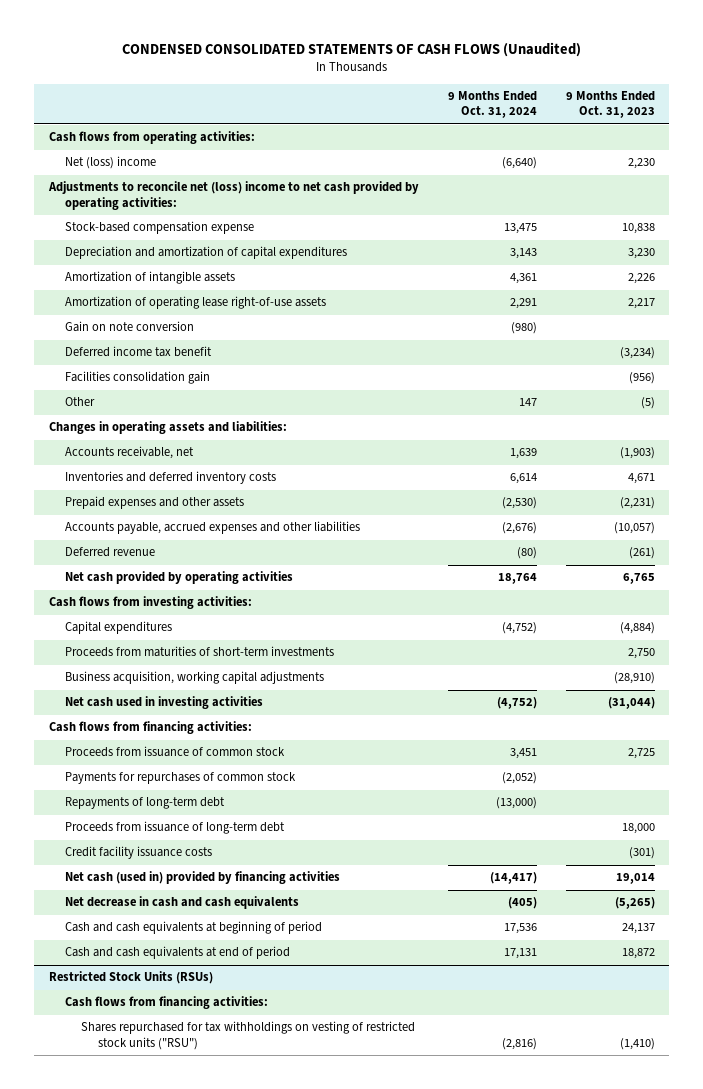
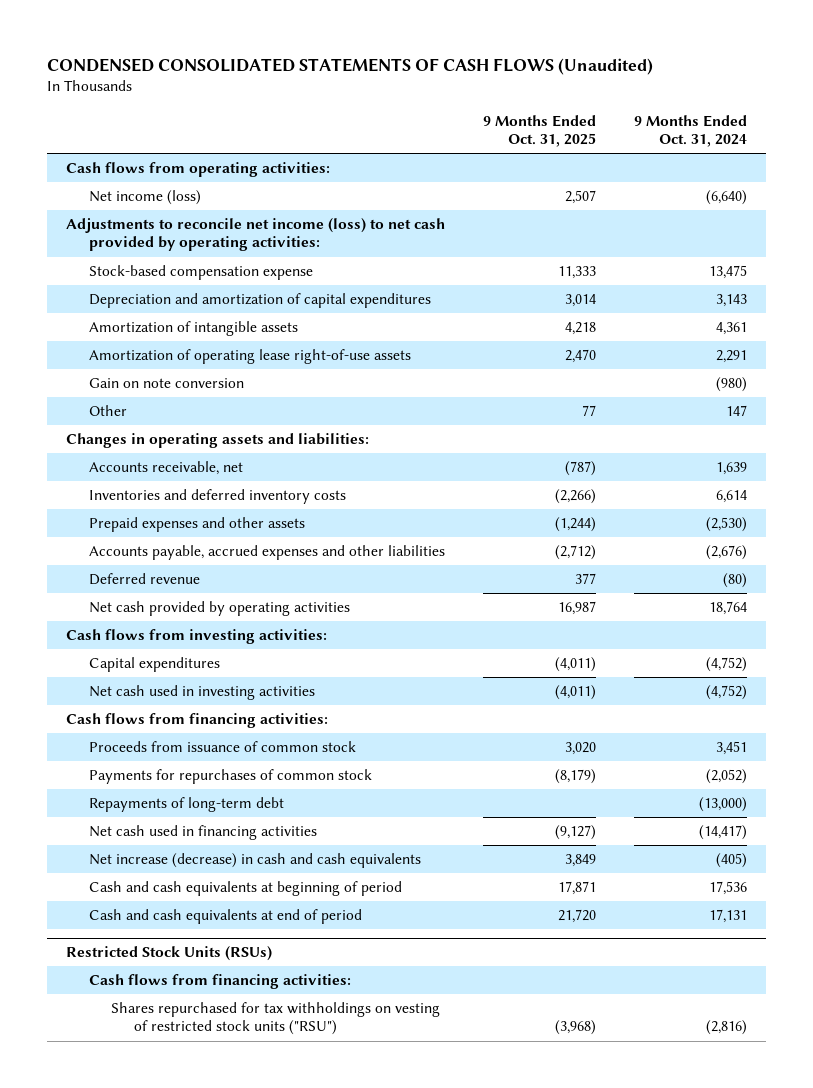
[565,90,655,119] 9 Months Ended Oct. 31, 2023 -> none
none -> [483,114,597,148] 9 Months Ended Oct. 31, 2025
[65,156,157,170] Net (loss) income -> [88,190,201,206] Net income (loss)
[47,181,419,210] Adjustments to reconcile net (loss) income to net cash provided by operating activities: -> [66,218,446,252] Adjustments to reconcile net income (loss) to net cash provided by operating activities:
[65,346,213,358] Deferred income tax benefit -> none
[65,371,211,385] Facilities consolidation gain -> none
[65,646,335,658] Proceeds from maturities of short-term investments -> none
[65,671,325,685] Business acquisition, working capital adjustments -> none
[65,821,286,835] Proceeds from issuance of long-term debt -> none
[65,846,213,860] Credit facility issuance costs -> none
[65,871,341,885] Net cash (used in) provided by financing activities -> [88,825,317,841] Net cash used in financing activities
[65,896,300,910] Net decrease in cash and cash equivalents -> [88,853,421,869] Net increase (decrease) in cash and cash equivalents

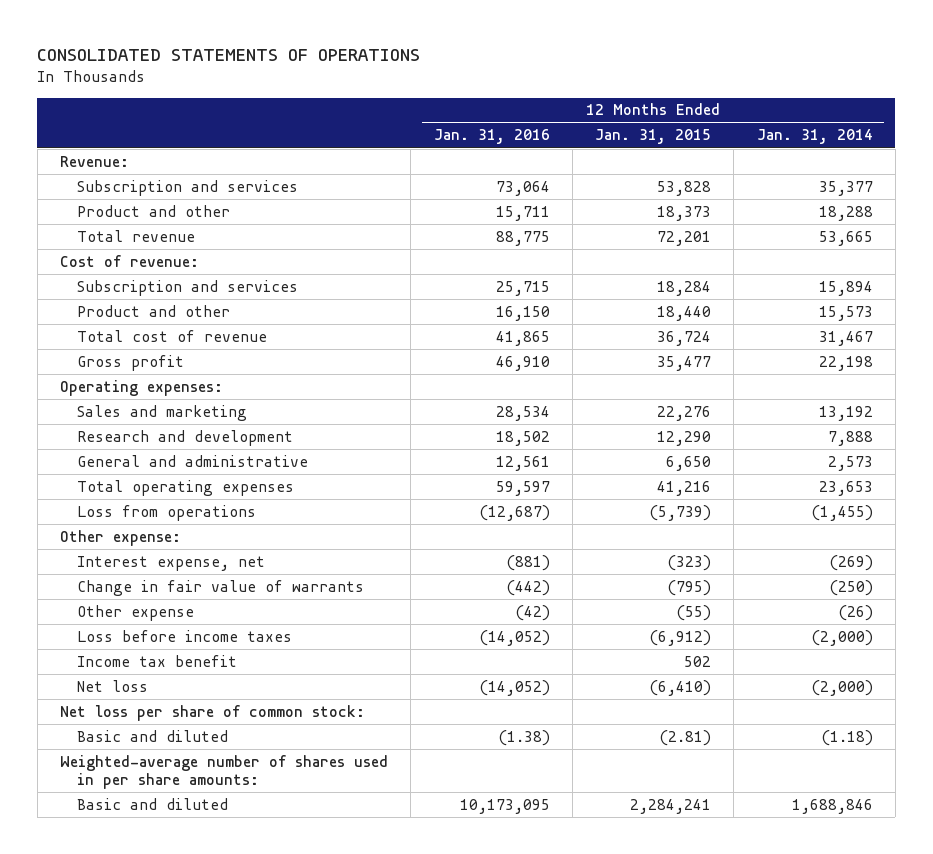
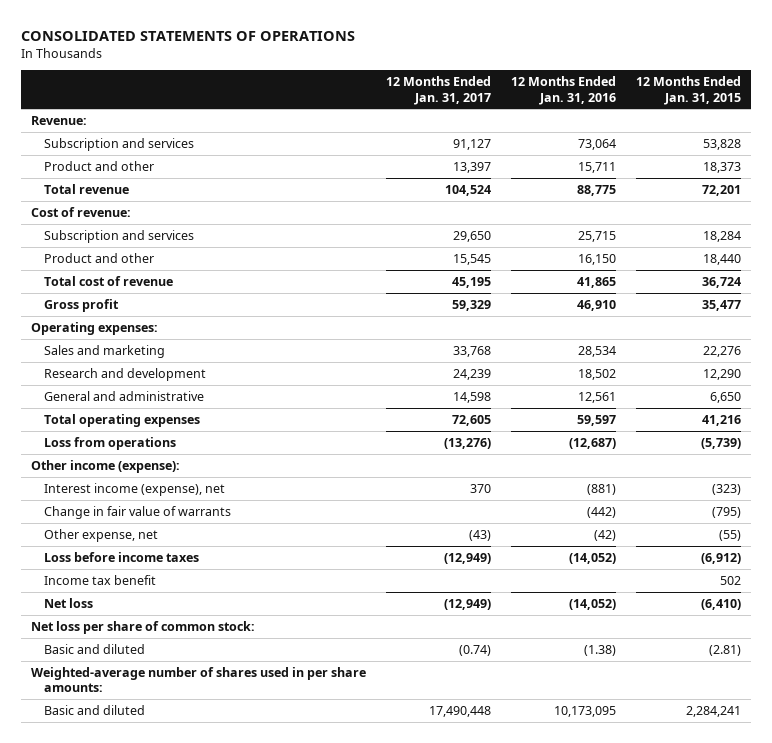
[756,129,873,145] Jan. 31, 2014 -> none
none -> [386,76,492,105] 12 Months Ended Jan. 31, 2017
[60,529,182,546] Other expense: -> [30,460,180,474] Other income (expense):
[76,555,265,571] Interest expense, net -> [44,483,226,497] Interest income (expense), net
[76,604,194,621] Other expense -> [44,529,159,543] Other expense, net

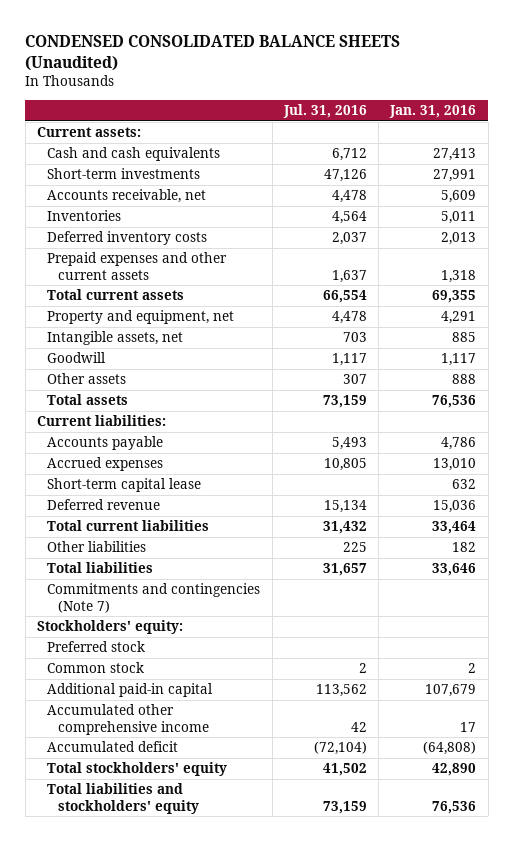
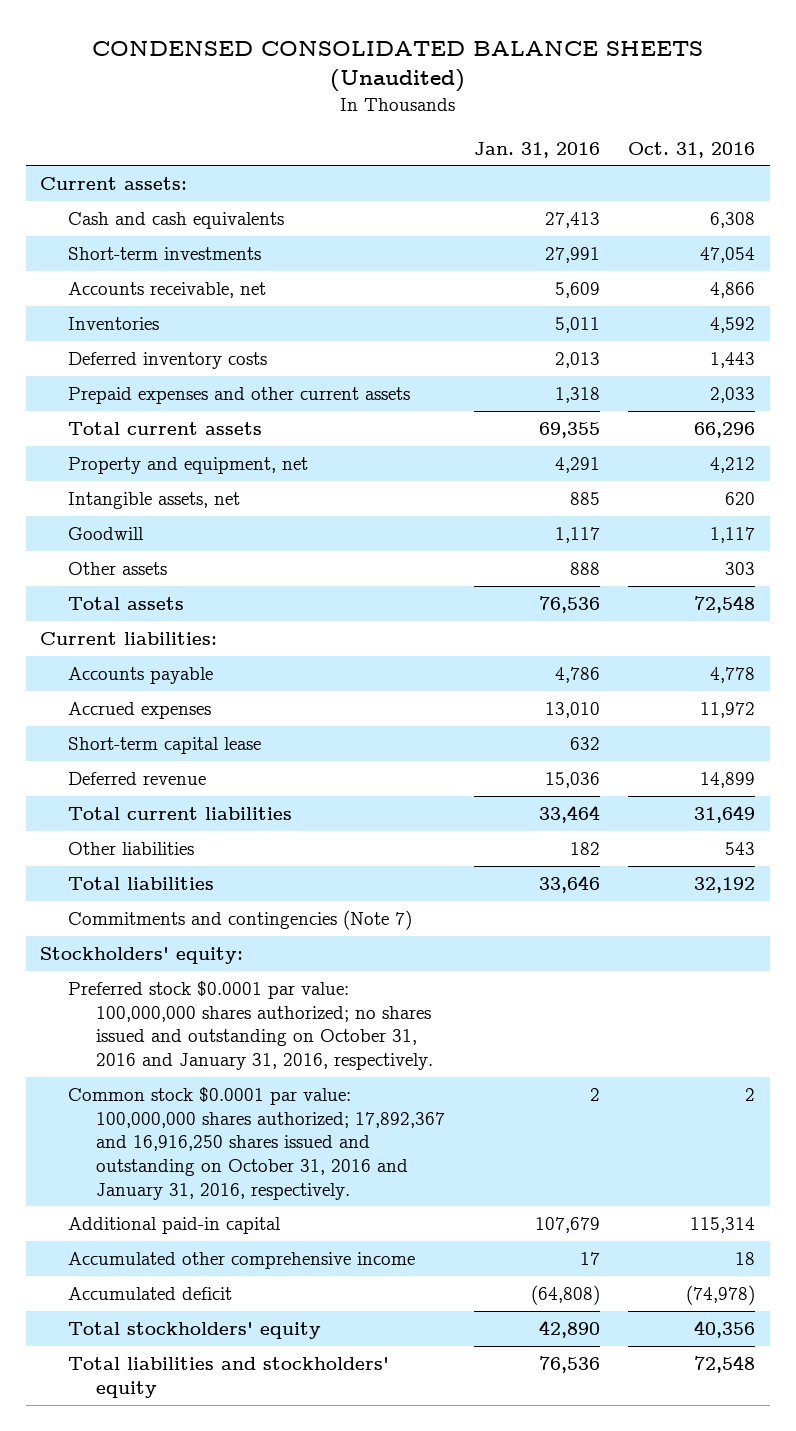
[282,104,367,119] Jul. 31, 2016 -> none
none -> [628,141,756,158] Oct. 31, 2016
[47,641,146,653] Preferred stock -> [68,981,434,1070] Preferred stock $0.0001 par value: 100,000,000 shares authorized; no shares issued and outstanding on October 31, 2016 and January 31, 2016, respectively.
[47,662,145,674] Common stock -> [68,1087,446,1200] Common stock $0.0001 par value: 100,000,000 shares authorized; 17,892,367 and 16,916,250 shares issued and outstanding on October 31, 2016 and January 31, 2016, respectively.

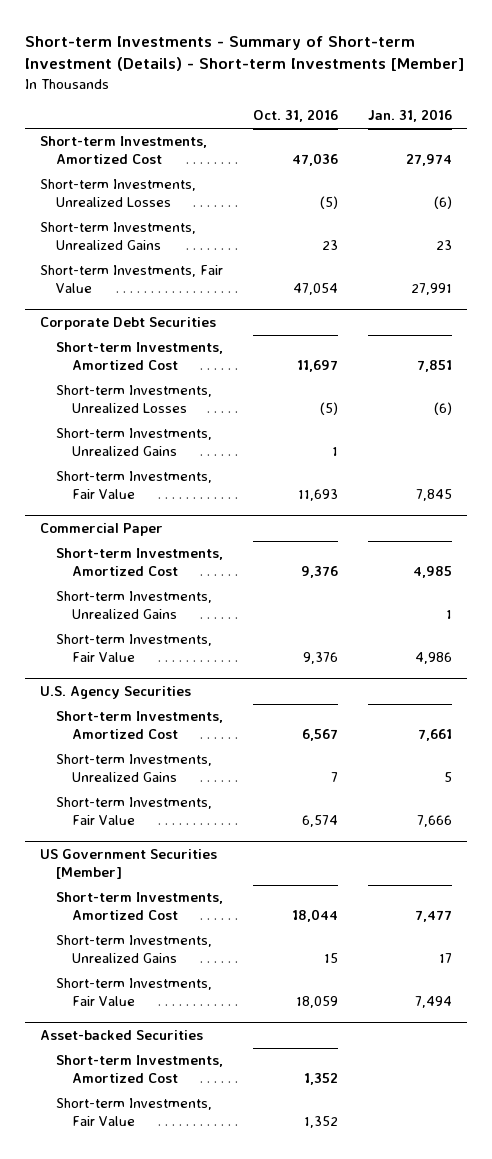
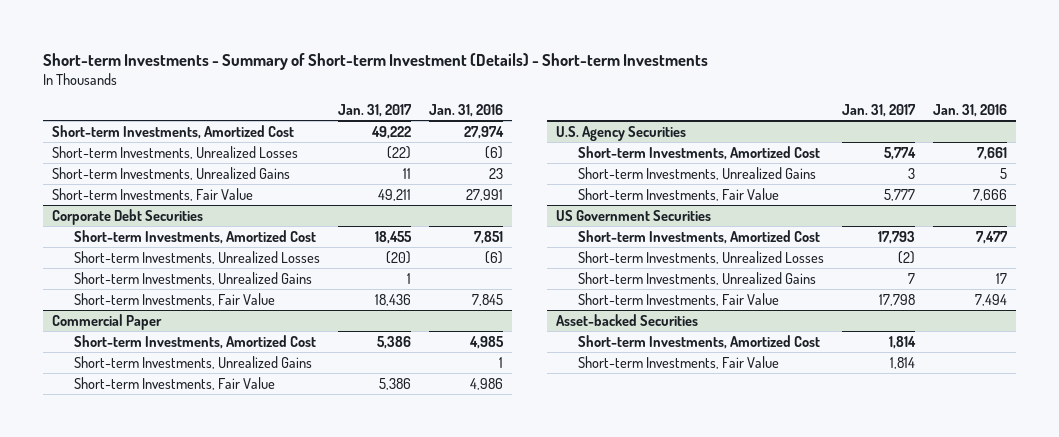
[24,36,464,72] Short-term Investments - Summary of Short-term Investment (Details) - Short-term Investments [Member] -> [43,52,709,70] Short-term Investments - Summary of Short-term Investment (Details) - Short-term Investments
[253,109,339,123] Oct. 31, 2016 -> none
none -> [337,104,412,118] Jan. 31, 2017
[40,849,218,880] US Government Securities [Member] -> [556,209,712,221] US Government Securities
none -> [578,250,825,264] Short-term Investments, Unrealized Losses

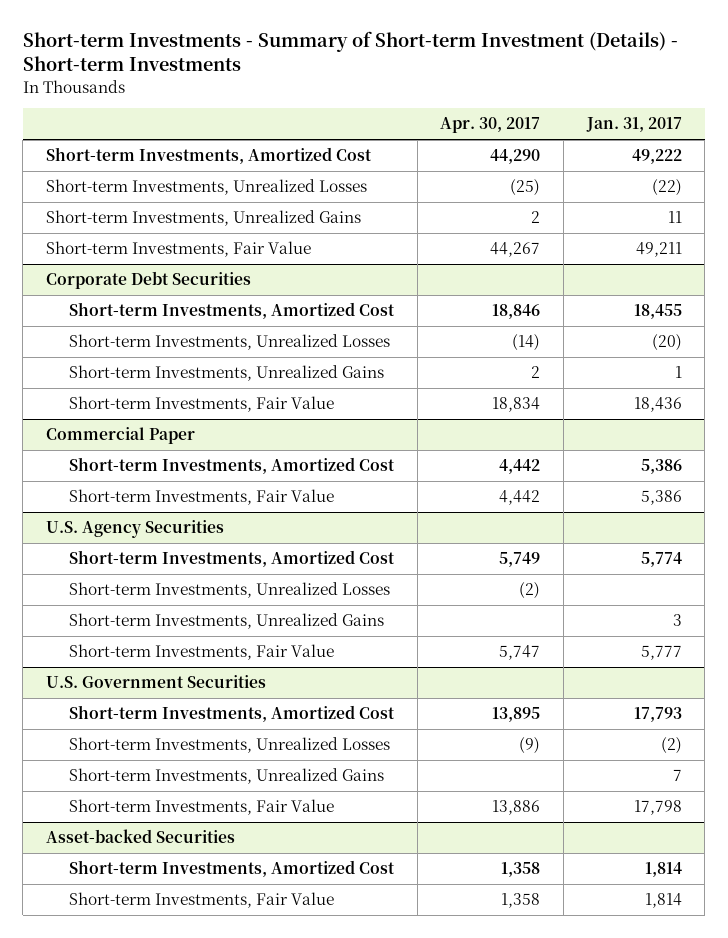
[428,104,503,118] Jan. 31, 2016 -> none
none -> [440,117,541,134] Apr. 30, 2017
[73,355,312,369] Short-term Investments, Unrealized Gains -> none
none -> [69,582,391,599] Short-term Investments, Unrealized Losses
[556,209,712,221] US Government Securities -> [46,675,267,689] U.S. Government Securities

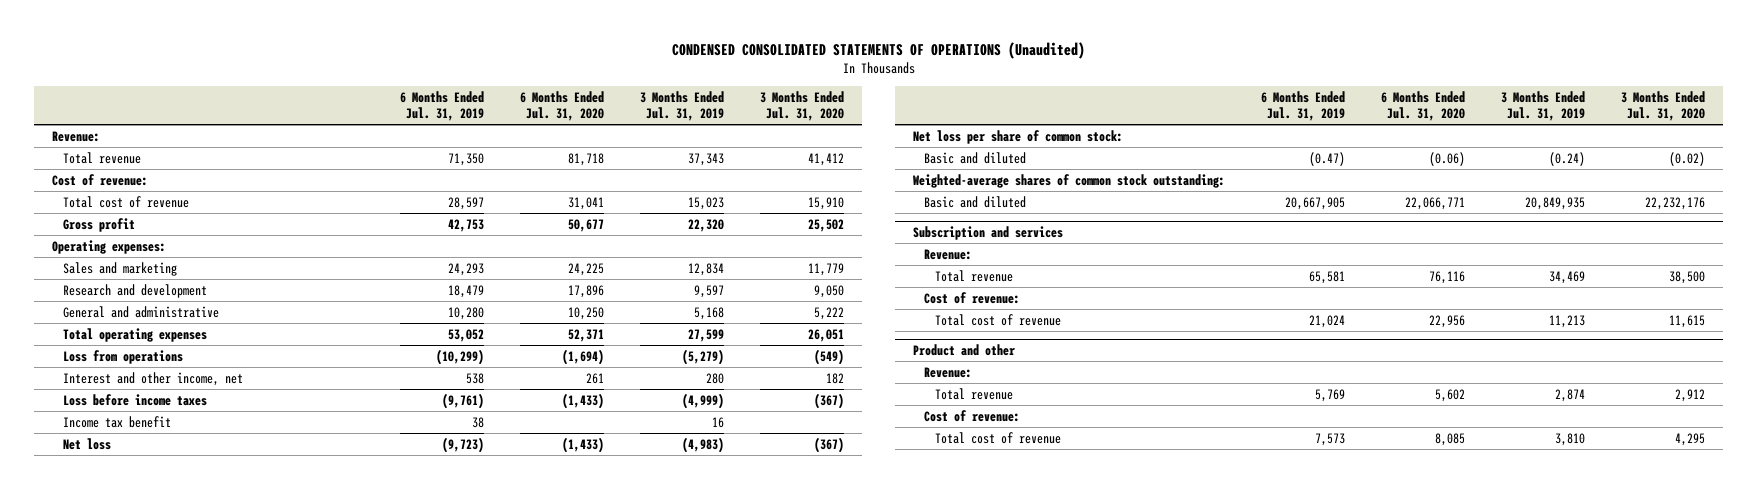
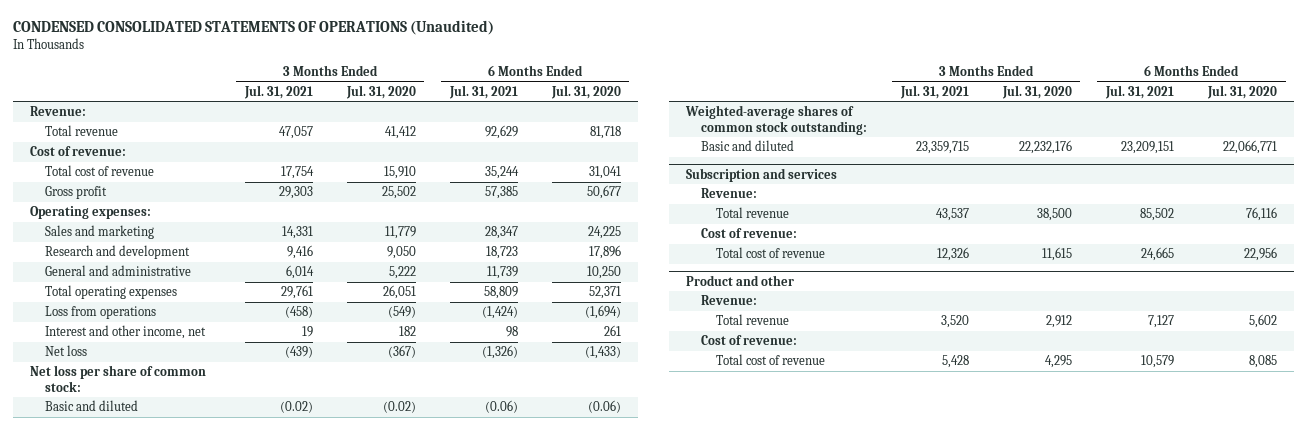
[400,90,485,121] 6 Months Ended Jul. 31, 2019 -> none
[640,90,725,121] 3 Months Ended Jul. 31, 2019 -> none
none -> [243,84,313,99] Jul. 31, 2021
none -> [448,84,518,99] Jul. 31, 2021
[63,393,208,406] Loss before income taxes -> none
[63,415,172,428] Income tax benefit -> none

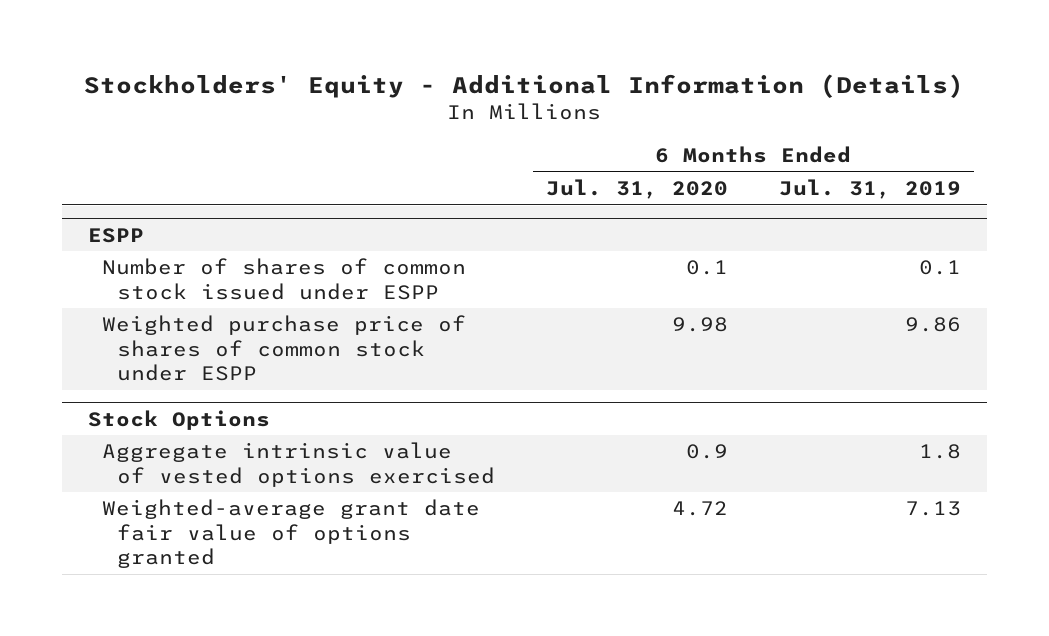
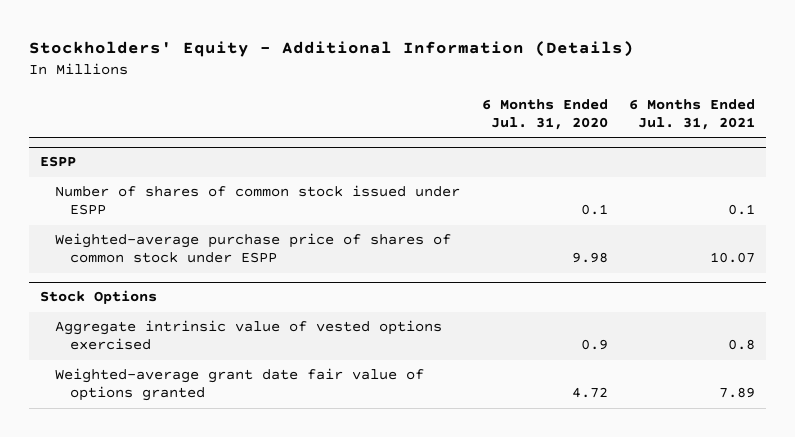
[779,179,962,200] Jul. 31, 2019 -> none
none -> [629,98,756,130] 6 Months Ended Jul. 31, 2021
[102,315,467,382] Weighted purchase price of shares of common stock under ESPP -> [55,233,452,264] Weighted-average purchase price of shares of common stock under ESPP

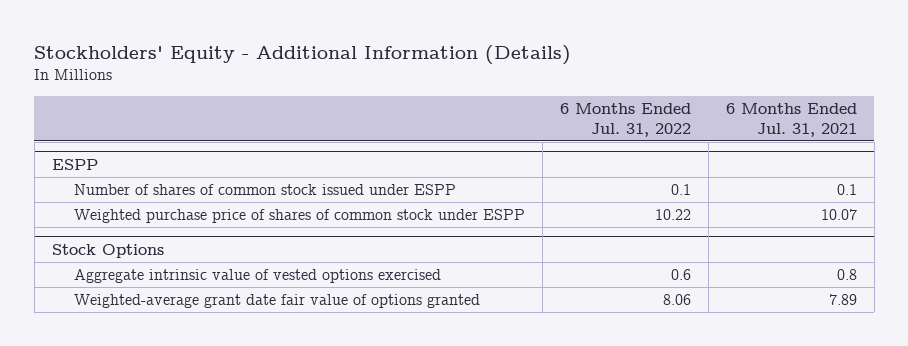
[481,98,608,130] 6 Months Ended Jul. 31, 2020 -> none
none -> [559,103,691,137] 6 Months Ended Jul. 31, 2022
[55,233,452,264] Weighted-average purchase price of shares of common stock under ESPP -> [74,208,526,223] Weighted purchase price of shares of common stock under ESPP

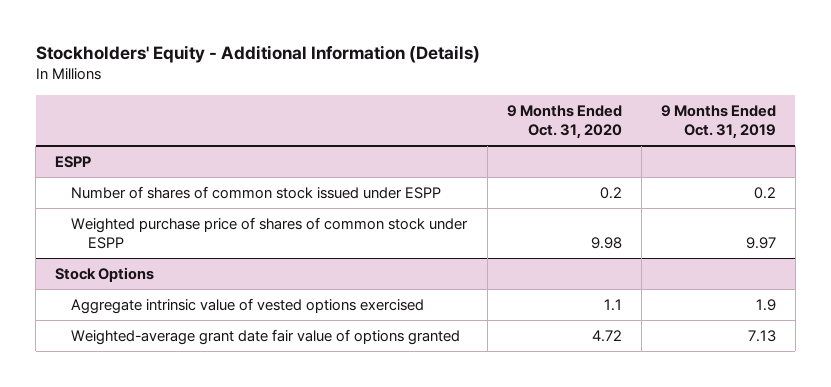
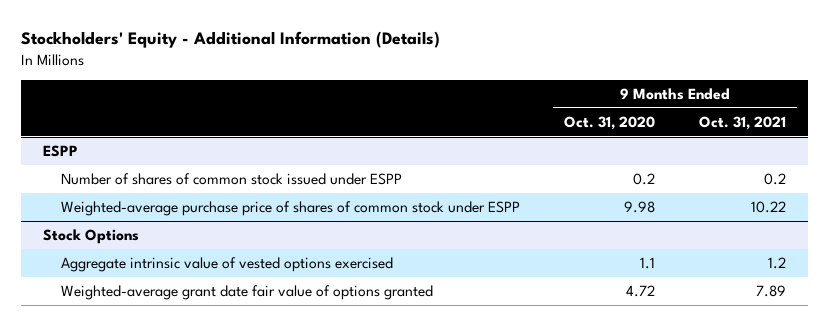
[660,104,776,139] 9 Months Ended Oct. 31, 2019 -> none
none -> [699,115,787,130] Oct. 31, 2021
[71,216,469,250] Weighted purchase price of shares of common stock under ESPP -> [60,200,520,216] Weighted-average purchase price of shares of common stock under ESPP

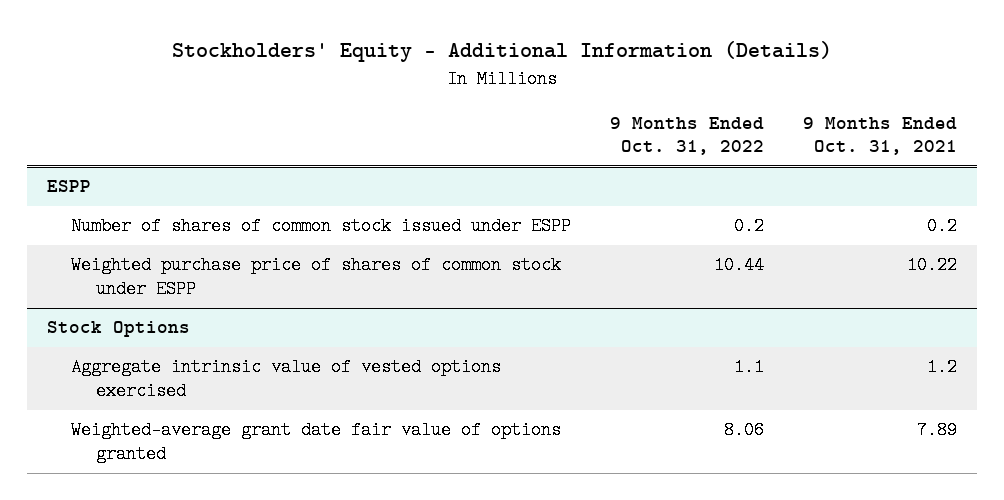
[563,115,655,130] Oct. 31, 2020 -> none
none -> [610,116,765,156] 9 Months Ended Oct. 31, 2022
[60,200,520,216] Weighted-average purchase price of shares of common stock under ESPP -> [71,256,562,299] Weighted purchase price of shares of common stock under ESPP

